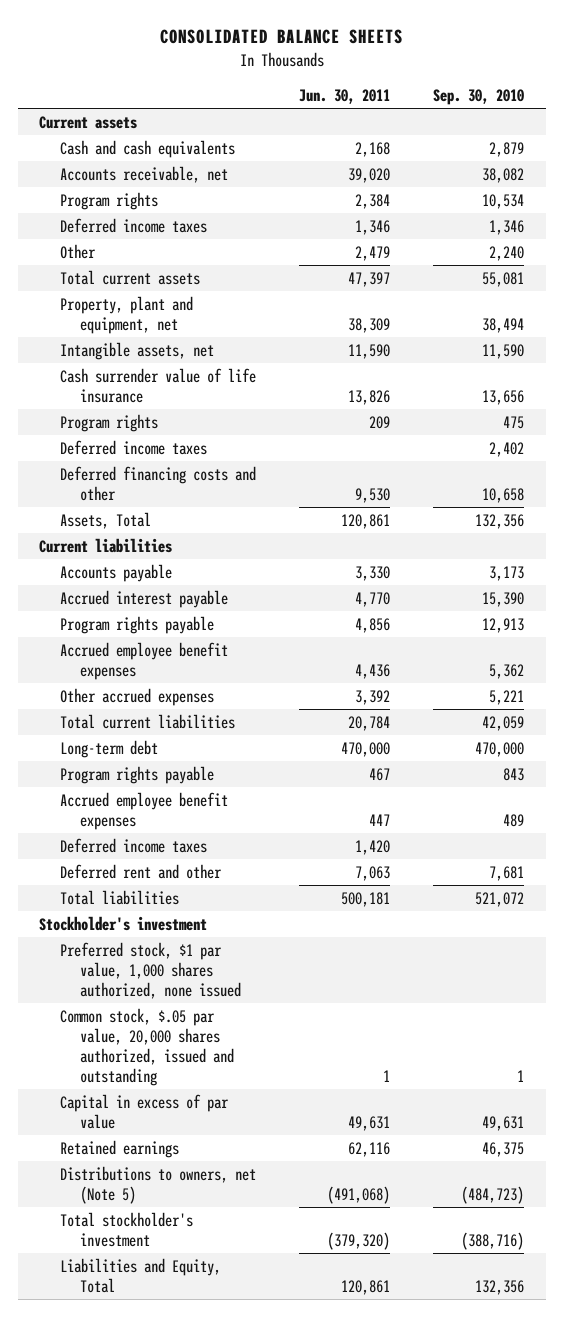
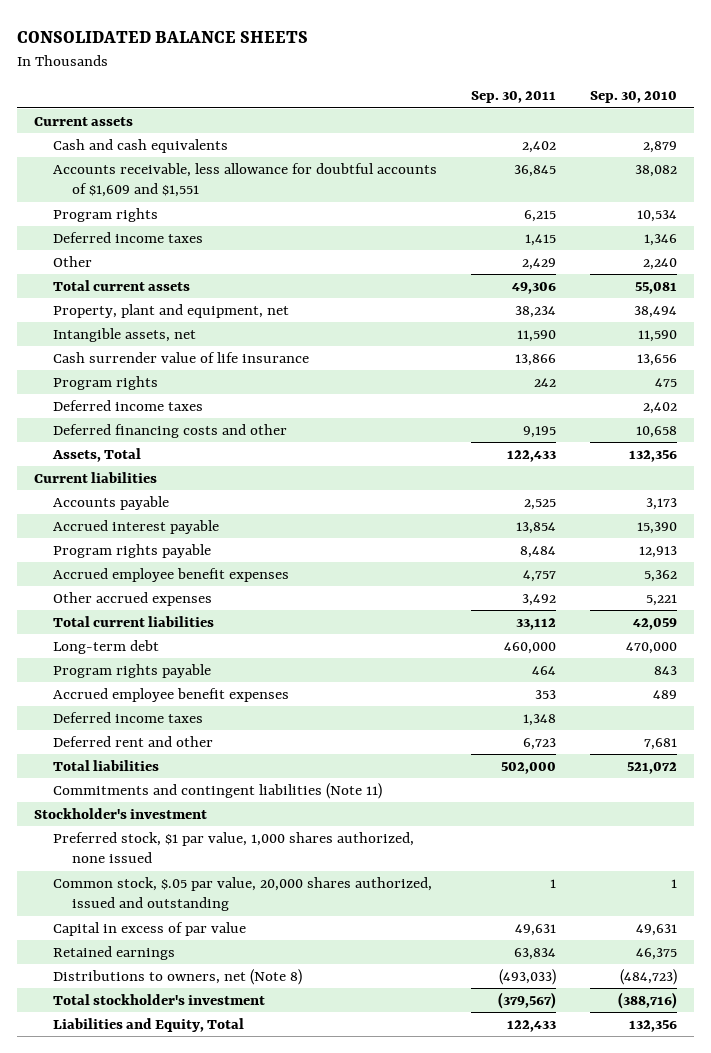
[299,89,391,105] Jun. 30, 2011 -> none
none -> [471,91,557,104] Sep. 30, 2011
[59,165,228,183] Accounts receivable, net -> [52,163,437,198] Accounts receivable, less allowance for doubtful accounts of $1,609 and $1,551
none -> [52,783,382,800] Commitments and contingent liabilities (Note 11)
[59,1165,256,1204] Distributions to owners, net (Note 5) -> [52,969,302,986] Distributions to owners, net (Note 8)

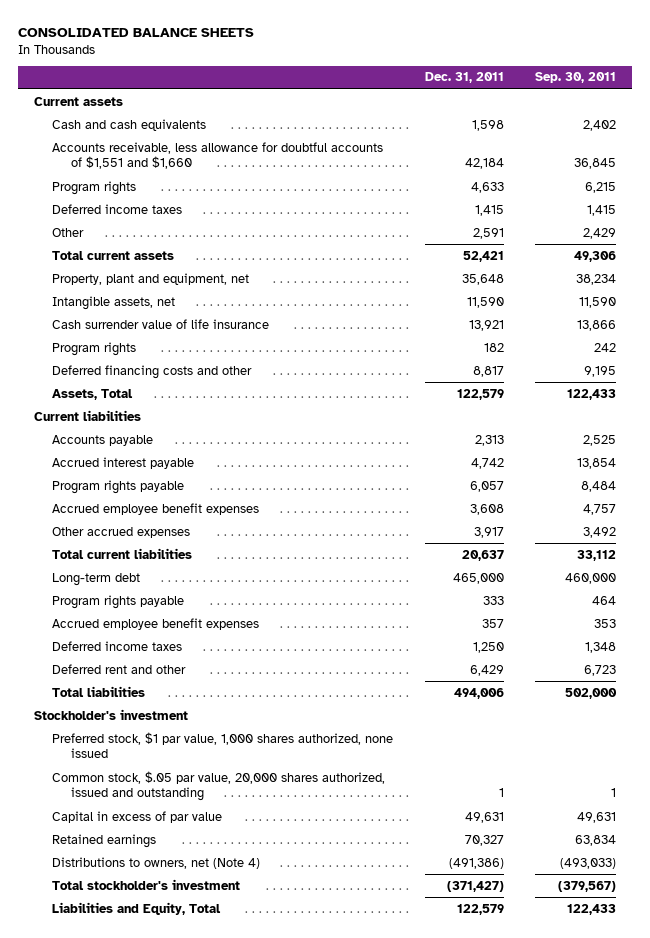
[590,91,678,104] Sep. 30, 2010 -> none
none -> [424,72,504,84] Dec. 31, 2011
[52,163,437,198] Accounts receivable, less allowance for doubtful accounts of $1,609 and $1,551 -> [52,141,384,170] Accounts receivable, less allowance for doubtful accounts of $1,551 and $1,660
[52,400,203,412] Deferred income taxes -> none
[52,783,382,800] Commitments and contingent liabilities (Note 11) -> none
[52,969,302,986] Distributions to owners, net (Note 8) -> [52,856,261,869] Distributions to owners, net (Note 4)

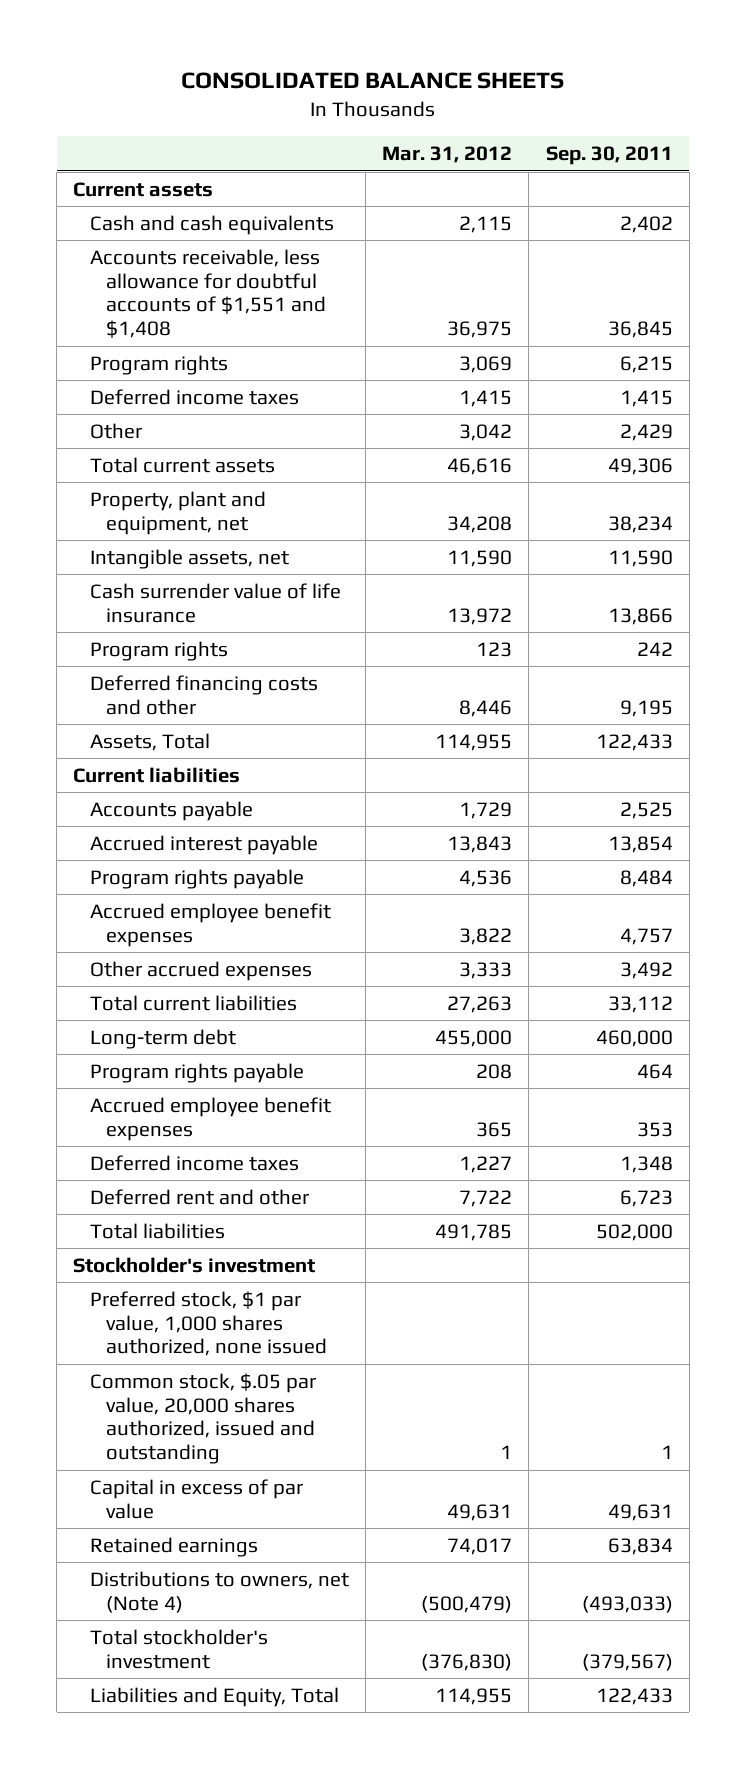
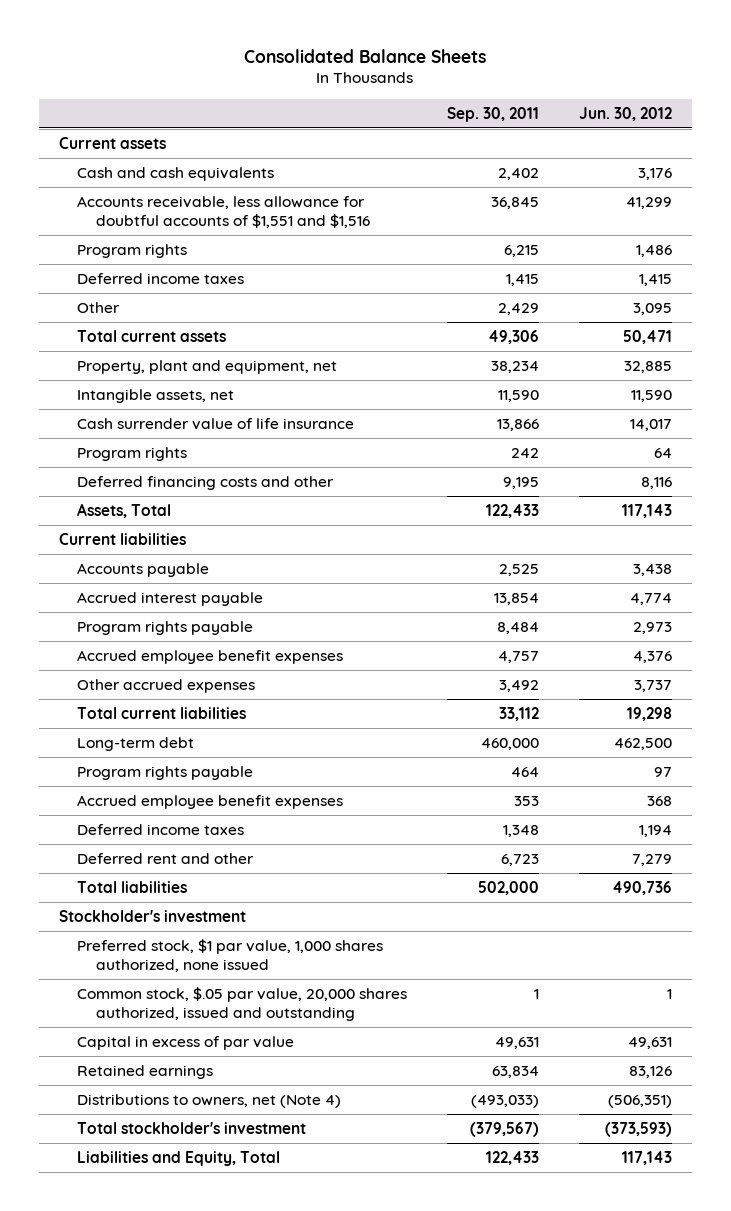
[180,72,564,90] CONSOLIDATED BALANCE SHEETS -> [244,48,487,63] Consolidated Balance Sheets
[382,146,513,164] Mar. 31, 2012 -> none
none -> [579,106,673,121] Jun. 30, 2012
[89,248,327,339] Accounts receivable, less allowance for doubtful accounts of $1,551 and $1,408 -> [77,195,370,229] Accounts receivable, less allowance for doubtful accounts of $1,551 and $1,516

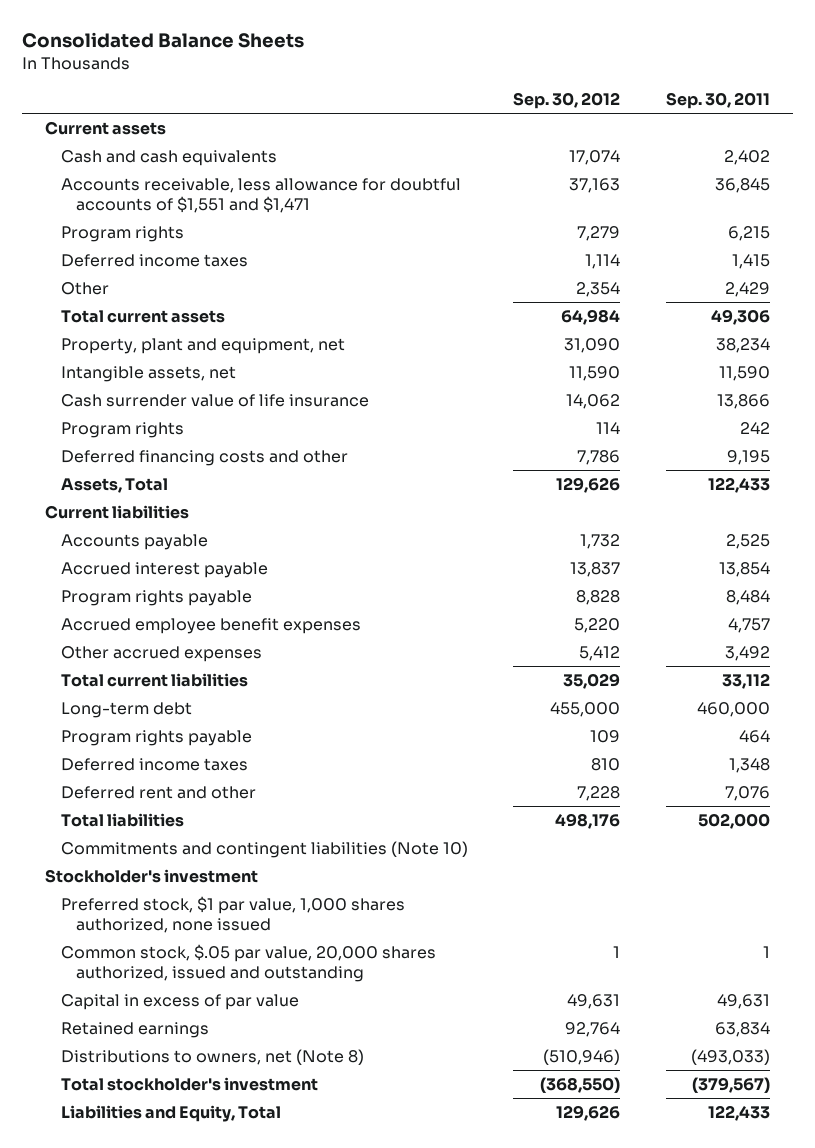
[579,106,673,121] Jun. 30, 2012 -> none
none -> [513,92,621,110] Sep. 30, 2012
[77,195,370,229] Accounts receivable, less allowance for doubtful accounts of $1,551 and $1,516 -> [60,177,461,214] Accounts receivable, less allowance for doubtful accounts of $1,551 and $1,471
[77,794,344,809] Accrued employee benefit expenses -> none
[501,853,540,866] 6,723 -> [724,785,770,801] 7,076
none -> [60,840,468,858] Commitments and contingent liabilities (Note 10)
[77,1093,342,1108] Distributions to owners, net (Note 4) -> [60,1048,364,1065] Distributions to owners, net (Note 8)

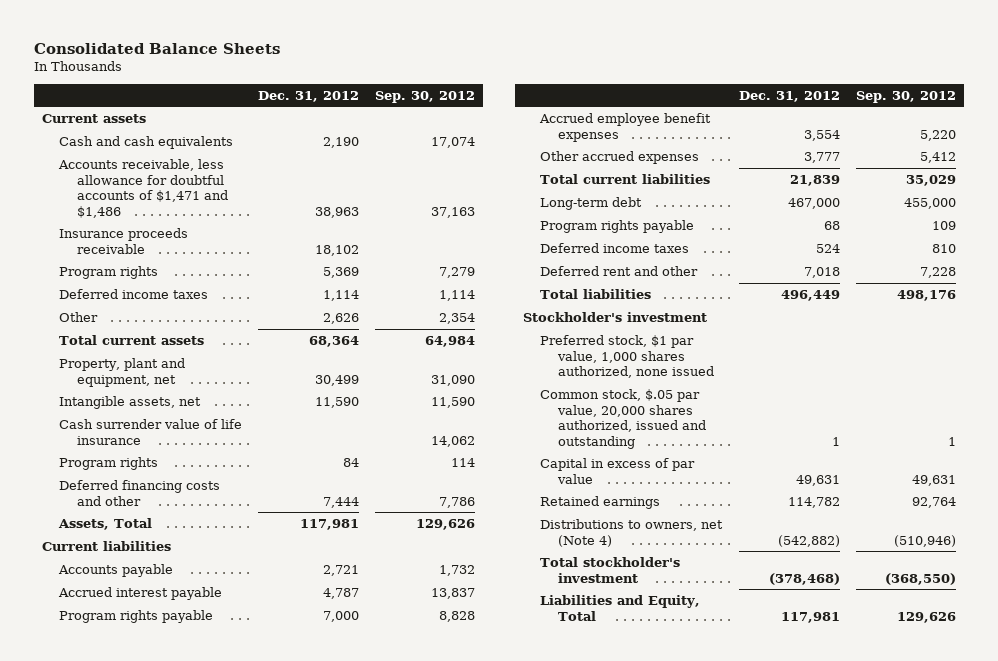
[665,92,770,110] Sep. 30, 2011 -> none
none -> [258,90,360,102] Dec. 31, 2012
[60,177,461,214] Accounts receivable, less allowance for doubtful accounts of $1,551 and $1,471 -> [58,159,228,218] Accounts receivable, less allowance for doubtful accounts of $1,471 and $1,486
none -> [59,228,189,254] Insurance proceeds receivable
[60,840,468,858] Commitments and contingent liabilities (Note 10) -> none
[60,1048,364,1065] Distributions to owners, net (Note 8) -> [540,519,724,547] Distributions to owners, net (Note 4)

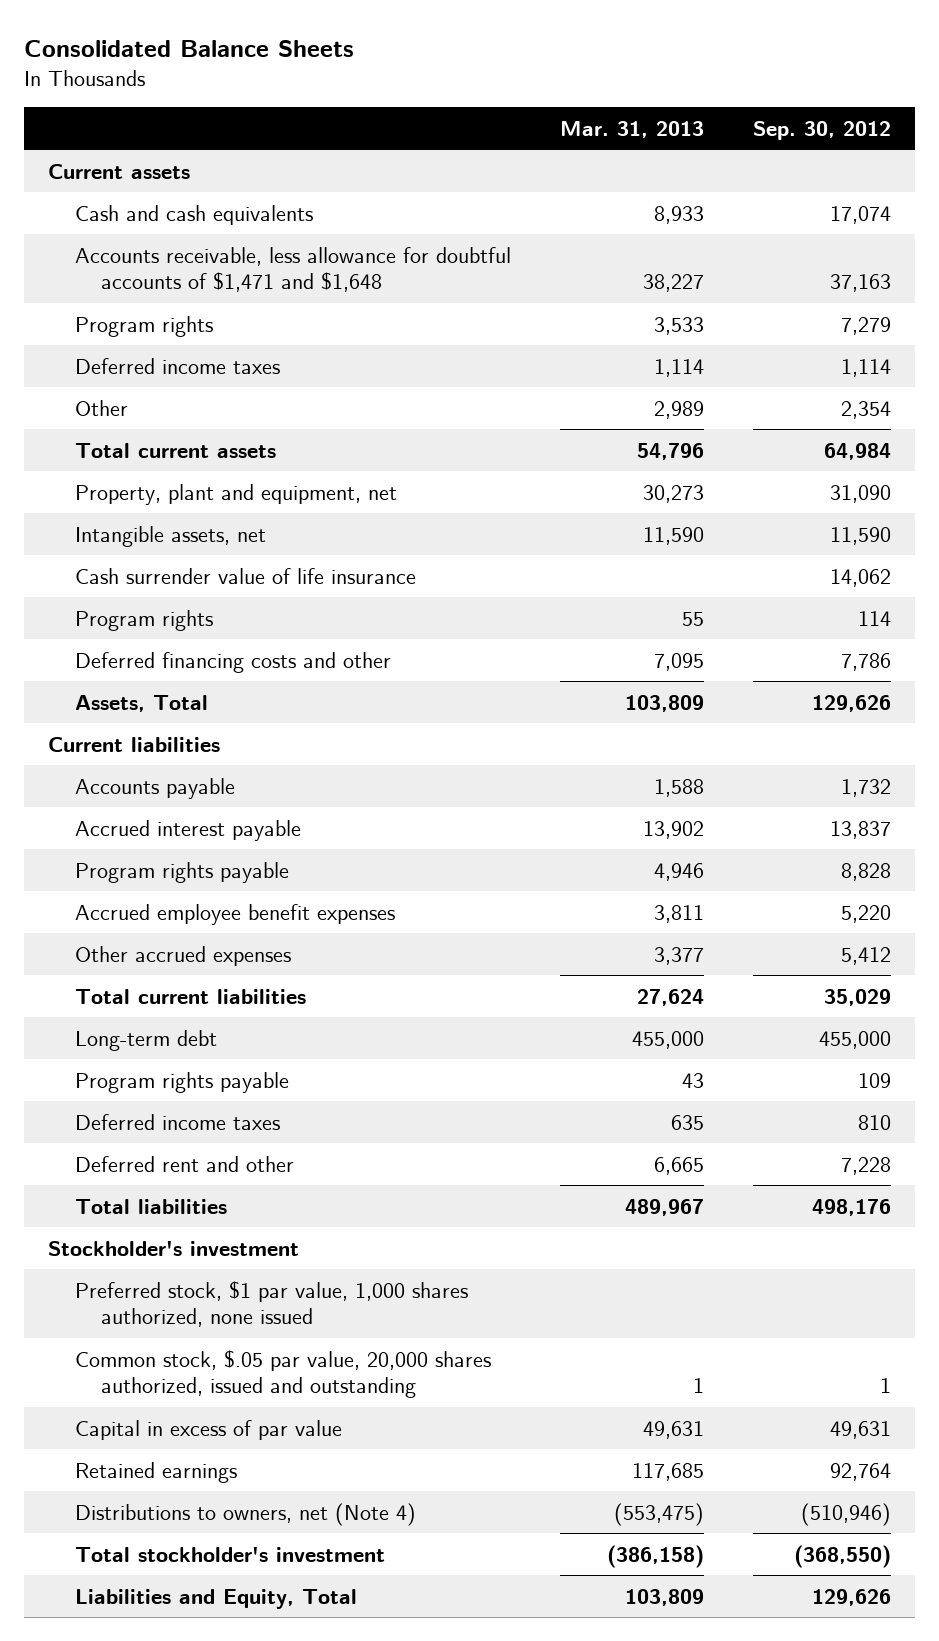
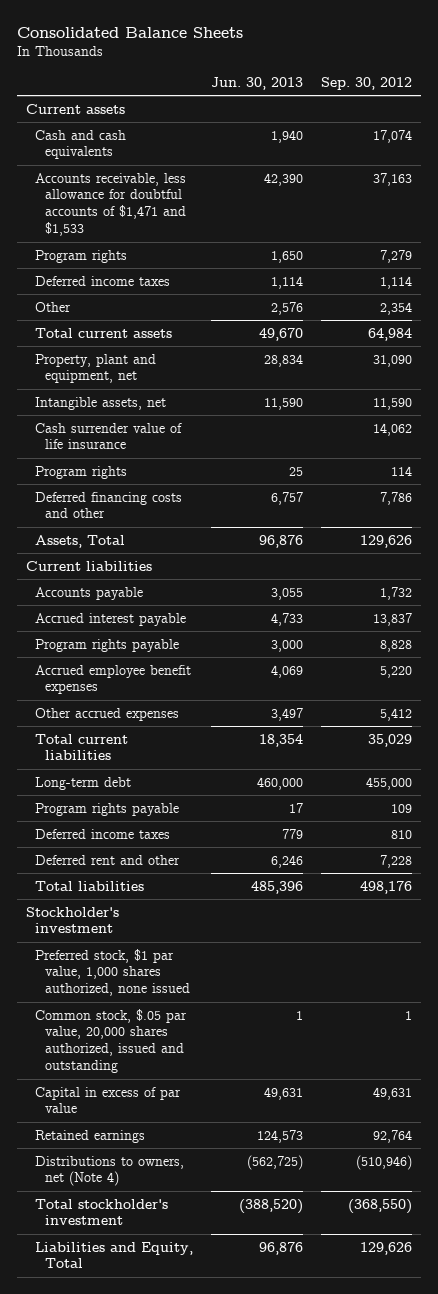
[559,120,704,138] Mar. 31, 2013 -> none
none -> [211,77,304,91] Jun. 30, 2013
[74,246,511,293] Accounts receivable, less allowance for doubtful accounts of $1,471 and $1,648 -> [35,172,187,237] Accounts receivable, less allowance for doubtful accounts of $1,471 and $1,533

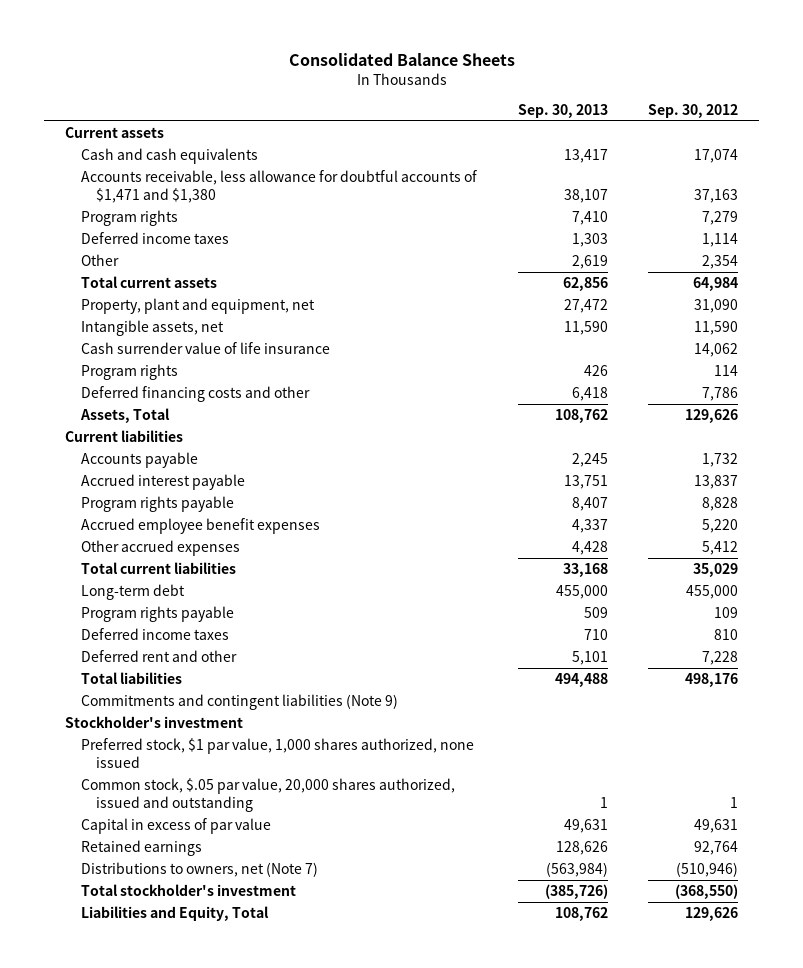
[211,77,304,91] Jun. 30, 2013 -> none
none -> [517,104,608,119] Sep. 30, 2013
[35,172,187,237] Accounts receivable, less allowance for doubtful accounts of $1,471 and $1,533 -> [80,170,477,204] Accounts receivable, less allowance for doubtful accounts of $1,471 and $1,380
none -> [80,694,398,711] Commitments and contingent liabilities (Note 9)
[35,1155,185,1187] Distributions to owners, net (Note 4) -> [80,862,318,878] Distributions to owners, net (Note 7)

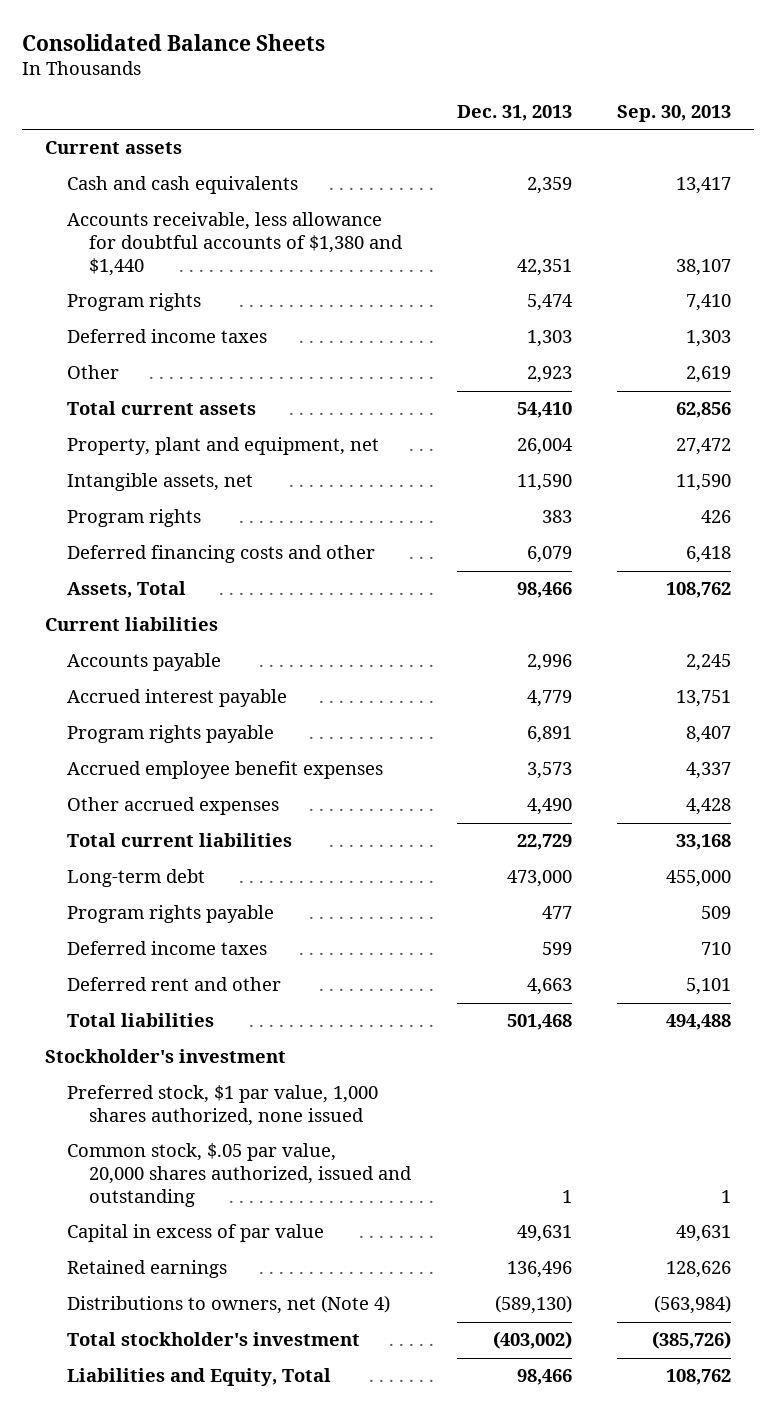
[648,104,739,119] Sep. 30, 2012 -> none
none -> [456,105,572,122] Dec. 31, 2013
[80,170,477,204] Accounts receivable, less allowance for doubtful accounts of $1,471 and $1,380 -> [67,212,403,277] Accounts receivable, less allowance for doubtful accounts of $1,380 and $1,440
[80,342,330,355] Cash surrender value of life insurance -> none
[80,694,398,711] Commitments and contingent liabilities (Note 9) -> none
[80,862,318,878] Distributions to owners, net (Note 7) -> [67,1295,391,1315] Distributions to owners, net (Note 4)

